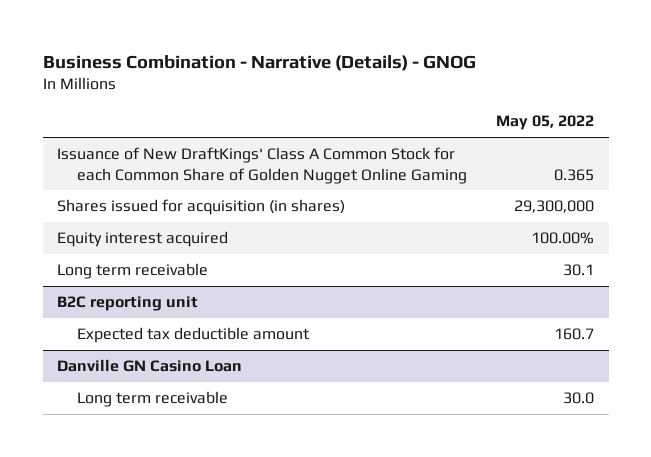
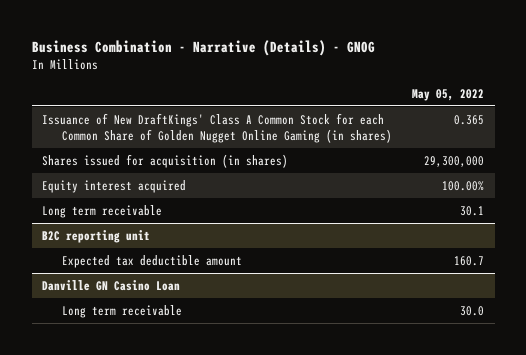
[57,147,467,184] Issuance of New DraftKings' Class A Common Stock for each Common Share of Golden Nugget Online Gaming -> [42,112,392,143] Issuance of New DraftKings' Class A Common Stock for each Common Share of Golden Nugget Online Gaming (in shares)

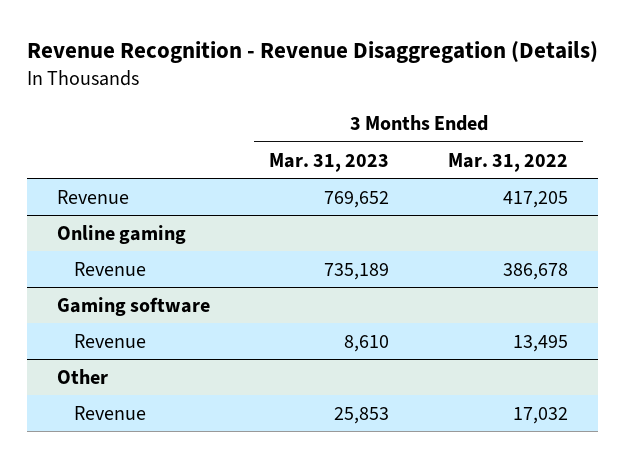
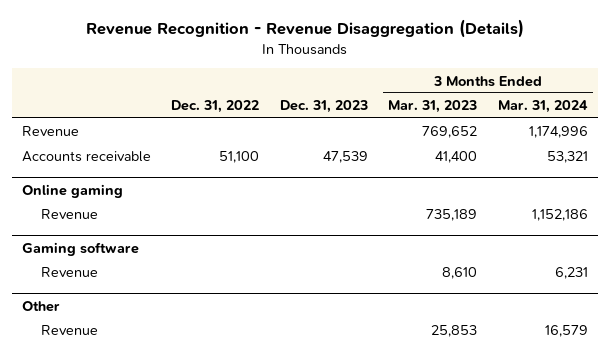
[448,152,569,172] Mar. 31, 2022 -> none
none -> [171,100,260,114] Dec. 31, 2022
none -> [279,100,368,114] Dec. 31, 2023
none -> [497,100,588,114] Mar. 31, 2024
none -> [22,151,152,163] Accounts receivable

